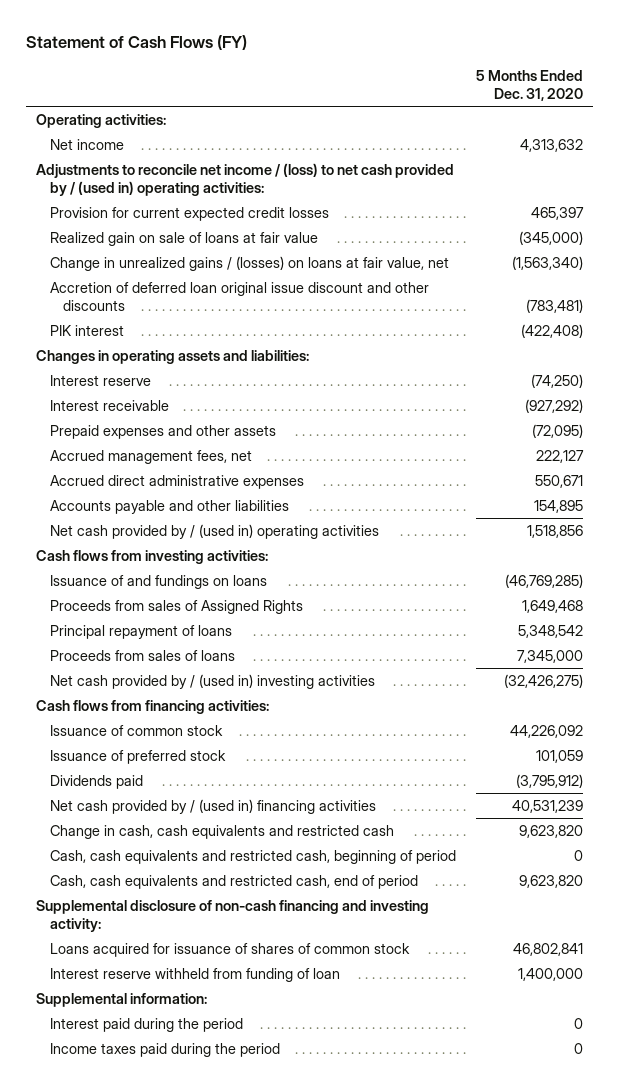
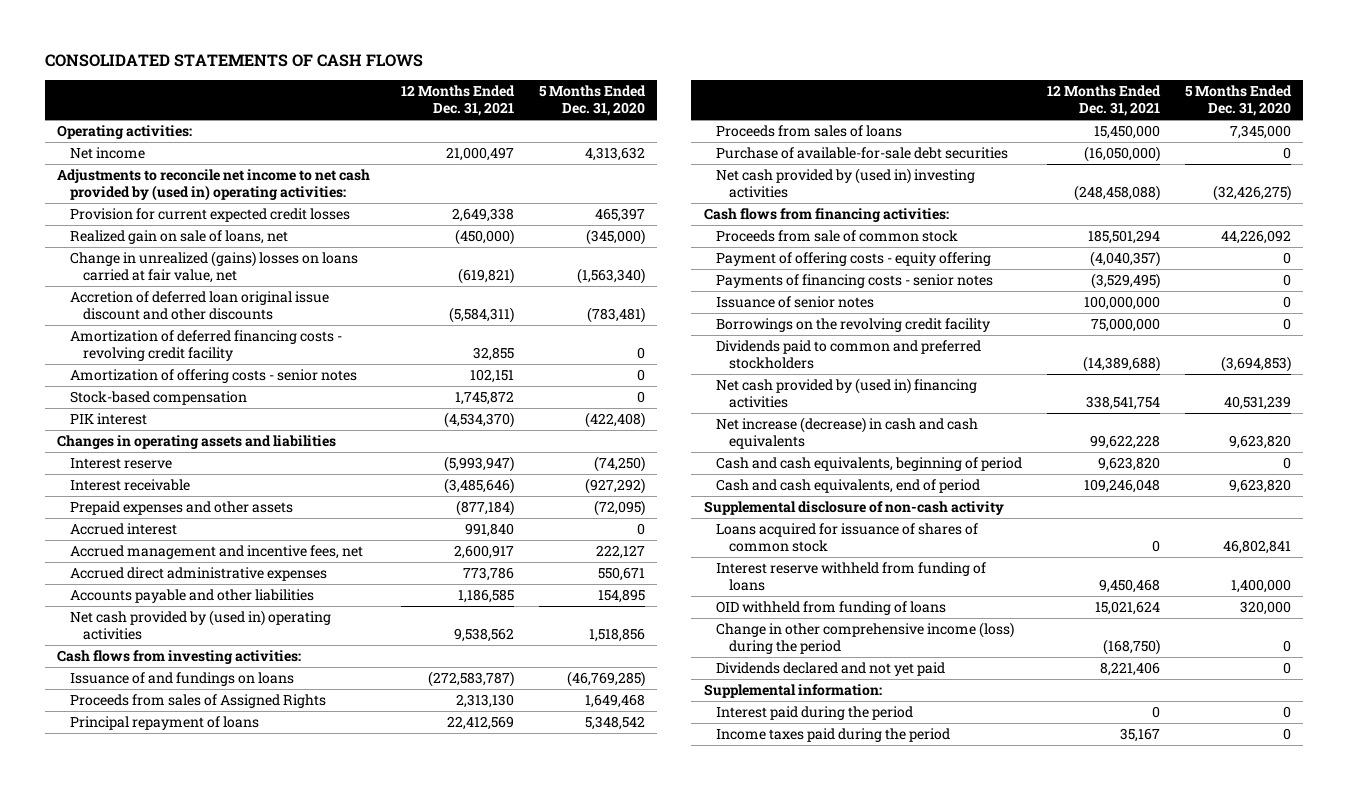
[25,35,247,51] Statement of Cash Flows (FY) -> [45,54,424,68] CONSOLIDATED STATEMENTS OF CASH FLOWS
none -> [400,85,515,117] 12 Months Ended Dec. 31, 2021
[35,163,454,196] Adjustments to reconcile net income / (loss) to net cash provided by / (used in) operating activities: -> [57,168,371,202] Adjustments to reconcile net income to net cash provided by (used in) operating activities:
[49,232,318,247] Realized gain on sale of loans at fair value -> [70,229,289,244] Realized gain on sale of loans, net
[49,256,449,272] Change in unrealized gains / (losses) on loans at fair value, net -> [70,250,359,284] Change in unrealized (gains) losses on loans carried at fair value, net
none -> [70,329,343,362] Amortization of deferred financing costs - revolving credit facility
none -> [70,368,358,383] Amortization of offering costs - senior notes
none -> [70,390,248,405] Stock-based compensation
[35,350,309,365] Changes in operating assets and liabilities: -> [57,434,337,449] Changes in operating assets and liabilities
none -> [70,522,178,535] Accrued interest
[49,450,252,465] Accrued management fees, net -> [70,544,364,559] Accrued management and incentive fees, net
[49,524,379,540] Net cash provided by / (used in) operating activities -> [70,609,332,641] Net cash provided by (used in) operating activities
none -> [716,146,1009,159] Purchase of available-for-sale debt securities
[49,674,375,690] Net cash provided by / (used in) investing activities -> [716,167,976,199] Net cash provided by (used in) investing activities
[49,750,226,765] Issuance of preferred stock -> none
[49,725,223,737] Issuance of common stock -> [716,229,959,242] Proceeds from sale of common stock
none -> [716,251,992,266] Payment of offering costs - equity offering
none -> [716,273,994,288] Payments of financing costs - senior notes
none -> [716,295,875,308] Issuance of senior notes
none -> [716,317,991,332] Borrowings on the revolving credit facility
[49,775,143,790] Dividends paid -> [716,339,982,370] Dividends paid to common and preferred stockholders
[515,774,583,789] (3,795,912) -> [1220,356,1291,373] (3,694,853)
[49,799,376,815] Net cash provided by / (used in) financing activities -> [716,377,978,409] Net cash provided by (used in) financing activities
[49,825,394,840] Change in cash, cash equivalents and restricted cash -> [716,416,979,450] Net increase (decrease) in cash and cash equivalents
[49,850,456,865] Cash, cash equivalents and restricted cash, beginning of period -> [716,456,1023,471] Cash and cash equivalents, beginning of period
[49,875,418,890] Cash, cash equivalents and restricted cash, end of period -> [716,478,981,493] Cash and cash equivalents, end of period
[35,900,429,932] Supplemental disclosure of non-cash financing and investing activity: -> [703,500,1004,515] Supplemental disclosure of non-cash activity
[49,968,340,983] Interest reserve withheld from funding of loan -> [716,561,987,592] Interest reserve withheld from funding of loans
none -> [716,600,947,615] OID withheld from funding of loans
none -> [716,621,1015,655] Change in other comprehensive income (loss) during the period
none -> [716,661,946,676] Dividends declared and not yet paid

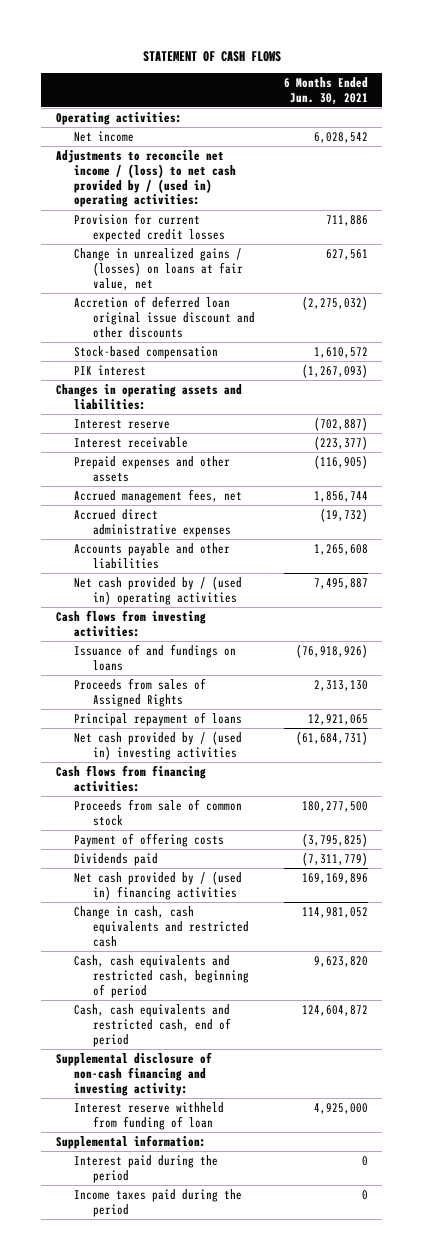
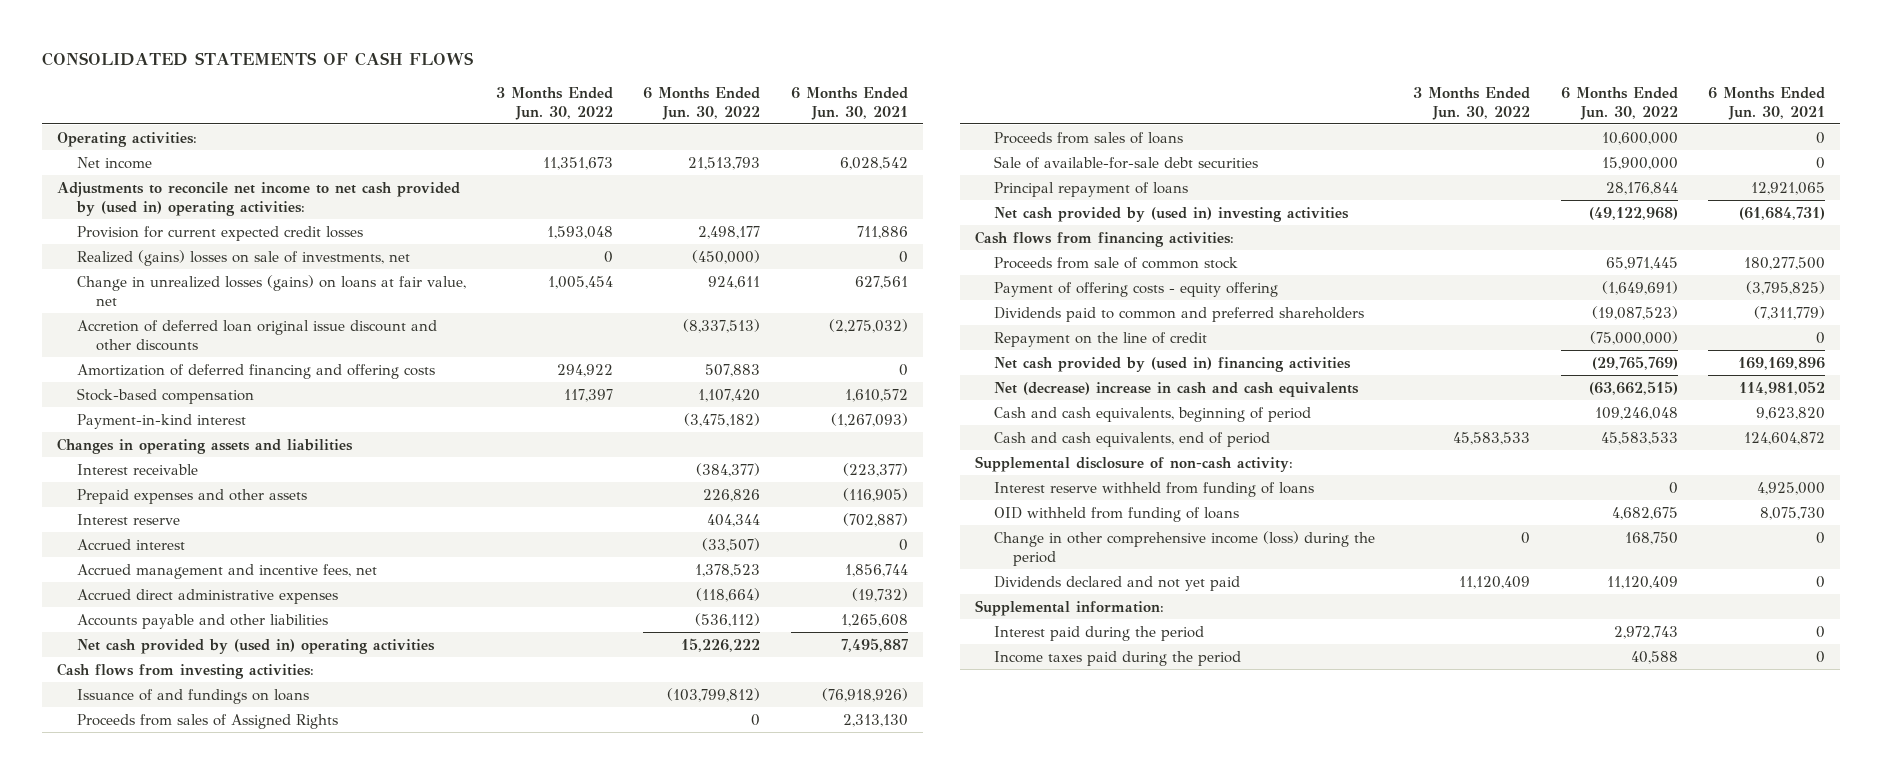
[142,50,281,62] STATEMENT OF CASH FLOWS -> [42,52,474,67] CONSOLIDATED STATEMENTS OF CASH FLOWS
none -> [496,86,614,120] 3 Months Ended Jun. 30, 2022
none -> [643,86,761,120] 6 Months Ended Jun. 30, 2022
[55,149,237,208] Adjustments to reconcile net income / (loss) to net cash provided by / (used in) operating activities: -> [57,181,461,216] Adjustments to reconcile net income to net cash provided by (used in) operating activities:
none -> [76,249,410,266] Realized (gains) losses on sale of investments, net
[74,247,243,290] Change in unrealized gains / (losses) on loans at fair value, net -> [76,274,466,306] Change in unrealized losses (gains) on loans at fair value, net
none -> [76,363,435,379] Amortization of deferred financing and offering costs
[74,364,147,376] PIK interest -> [76,413,246,429] Payment-in-kind interest
[55,383,242,410] Changes in operating assets and liabilities: -> [57,437,354,454] Changes in operating assets and liabilities
[74,418,171,429] Interest reserve -> [76,513,180,525] Interest reserve
none -> [76,538,185,550] Accrued interest
[74,488,243,503] Accrued management fees, net -> [76,563,377,579] Accrued management and incentive fees, net
[74,575,243,605] Net cash provided by / (used in) operating activities -> [76,638,435,654] Net cash provided by (used in) operating activities
none -> [994,131,1184,144] Proceeds from sales of loans
none -> [994,155,1259,169] Sale of available-for-sale debt securities
[74,730,243,760] Net cash provided by / (used in) investing activities -> [994,206,1350,222] Net cash provided by (used in) investing activities
[74,832,225,847] Payment of offering costs -> [994,281,1279,297] Payment of offering costs - equity offering
[74,852,159,866] Dividends paid -> [994,306,1365,322] Dividends paid to common and preferred shareholders
none -> [994,331,1208,347] Repayment on the line of credit
[74,870,243,900] Net cash provided by / (used in) financing activities -> [994,356,1352,372] Net cash provided by (used in) financing activities
[74,905,249,947] Change in cash, cash equivalents and restricted cash -> [994,381,1360,397] Net (decrease) increase in cash and cash equivalents
[74,954,249,998] Cash, cash equivalents and restricted cash, beginning of period -> [994,406,1312,422] Cash and cash equivalents, beginning of period
[74,1003,231,1047] Cash, cash equivalents and restricted cash, end of period -> [994,431,1271,447] Cash and cash equivalents, end of period
[55,1051,212,1096] Supplemental disclosure of non-cash financing and investing activity: -> [974,455,1293,472] Supplemental disclosure of non-cash activity:
[74,1101,225,1130] Interest reserve withheld from funding of loan -> [994,481,1315,497] Interest reserve withheld from funding of loans
none -> [994,506,1240,522] OID withheld from funding of loans
none -> [994,530,1376,566] Change in other comprehensive income (loss) during the period
none -> [994,575,1241,591] Dividends declared and not yet paid

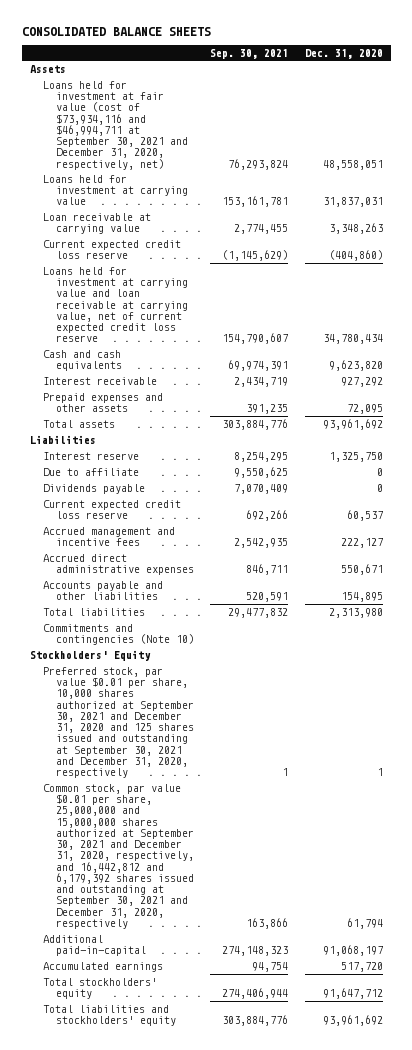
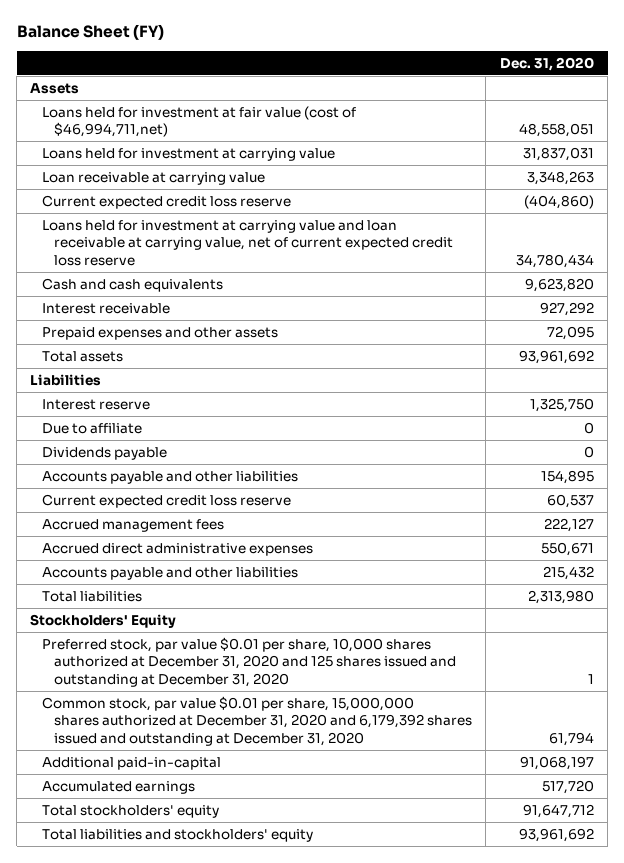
[21,26,211,36] CONSOLIDATED BALANCE SHEETS -> [16,24,164,41] Balance Sheet (FY)
[210,48,289,59] Sep. 30, 2021 -> none
[42,80,188,170] Loans held for investment at fair value (cost of $73,934,116 and $46,994,711 at September 30, 2021 and December 31, 2020, respectively, net) -> [42,105,357,138] Loans held for investment at fair value (cost of $46,994,711,net)
[42,580,163,601] Accounts payable and other liabilities -> [42,470,299,484] Accounts payable and other liabilities
[42,526,175,547] Accrued management and incentive fees -> [42,518,225,532] Accrued management fees
none -> [42,566,299,580] Accounts payable and other liabilities
[42,623,194,646] Commitments and contingencies (Note 10) -> none
[42,666,194,779] Preferred stock, par value $0.01 per share, 10,000 shares authorized at September 30, 2021 and December 31, 2020 and 125 shares issued and outstanding at September 30, 2021 and December 31, 2020, respectively -> [42,636,457,687] Preferred stock, par value $0.01 per share, 10,000 shares authorized at December 31, 2020 and 125 shares issued and outstanding at December 31, 2020
[42,783,194,929] Common stock, par value $0.01 per share, 25,000,000 and 15,000,000 shares authorized at September 30, 2021 and December 31, 2020, respectively, and 16,442,812 and 6,179,392 shares issued and outstanding at September 30, 2021 and December 31, 2020, respectively -> [42,695,473,746] Common stock, par value $0.01 per share, 15,000,000 shares authorized at December 31, 2020 and 6,179,392 shares issued and outstanding at December 31, 2020

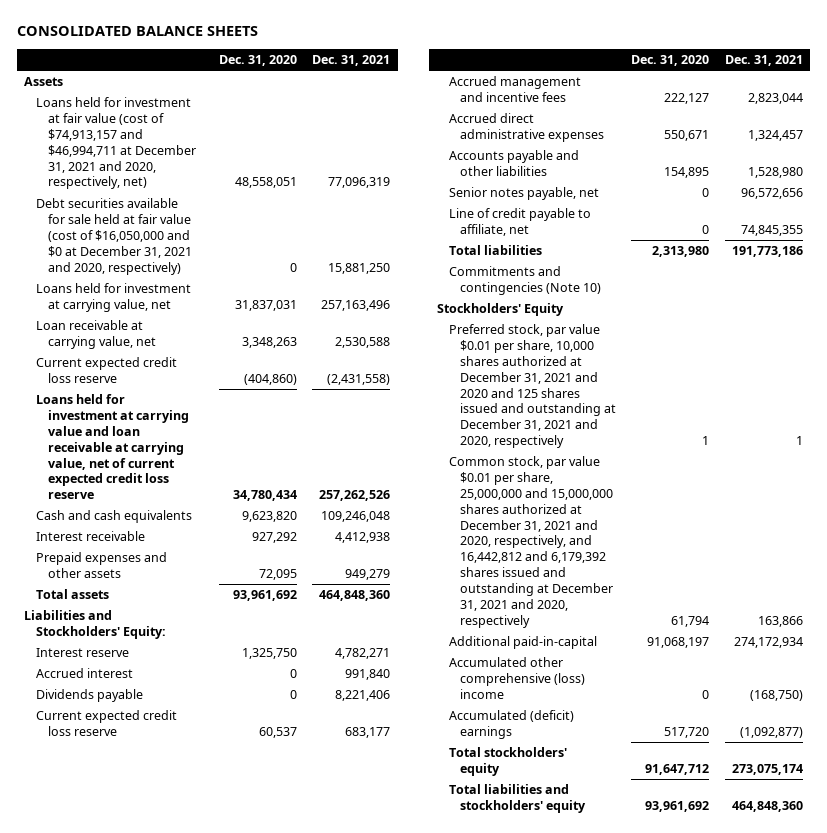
[16,24,164,41] Balance Sheet (FY) -> [16,26,258,37] CONSOLIDATED BALANCE SHEETS
none -> [312,55,391,67] Dec. 31, 2021
[42,105,357,138] Loans held for investment at fair value (cost of $46,994,711,net) -> [36,97,196,190] Loans held for investment at fair value (cost of $74,913,157 and $46,994,711 at December 31, 2021 and 2020, respectively, net)
none -> [36,198,192,275] Debt securities available for sale held at fair value (cost of $16,050,000 and $0 at December 31, 2021 and 2020, respectively)
[42,147,336,161] Loans held for investment at carrying value -> [36,283,192,313] Loans held for investment at carrying value, net
[42,171,266,185] Loan receivable at carrying value -> [36,320,156,350] Loan receivable at carrying value, net
[30,373,102,386] Liabilities -> none
none -> [24,610,167,640] Liabilities and Stockholders' Equity:
[42,422,143,434] Due to affiliate -> none
none -> [36,668,134,679] Accrued interest
[42,518,225,532] Accrued management fees -> [448,76,581,103] Accrued management and incentive fees
[42,566,299,580] Accounts payable and other liabilities -> none
[42,470,299,484] Accounts payable and other liabilities -> [448,150,579,177] Accounts payable and other liabilities
none -> [448,187,599,201] Senior notes payable, net
none -> [448,208,591,237] Line of credit payable to affiliate, net
none -> [448,266,602,296] Commitments and contingencies (Note 10)
[42,636,457,687] Preferred stock, par value $0.01 per share, 10,000 shares authorized at December 31, 2020 and 125 shares issued and outstanding at December 31, 2020 -> [448,324,617,449] Preferred stock, par value $0.01 per share, 10,000 shares authorized at December 31, 2021 and 2020 and 125 shares issued and outstanding at December 31, 2021 and 2020, respectively
[42,695,473,746] Common stock, par value $0.01 per share, 15,000,000 shares authorized at December 31, 2020 and 6,179,392 shares issued and outstanding at December 31, 2020 -> [448,456,614,628] Common stock, par value $0.01 per share, 25,000,000 and 15,000,000 shares authorized at December 31, 2021 and 2020, respectively, and 16,442,812 and 6,179,392 shares issued and outstanding at December 31, 2021 and 2020, respectively
none -> [448,657,586,699] Accumulated other comprehensive (loss) income
[42,780,196,794] Accumulated earnings -> [448,710,574,740] Accumulated (deficit) earnings

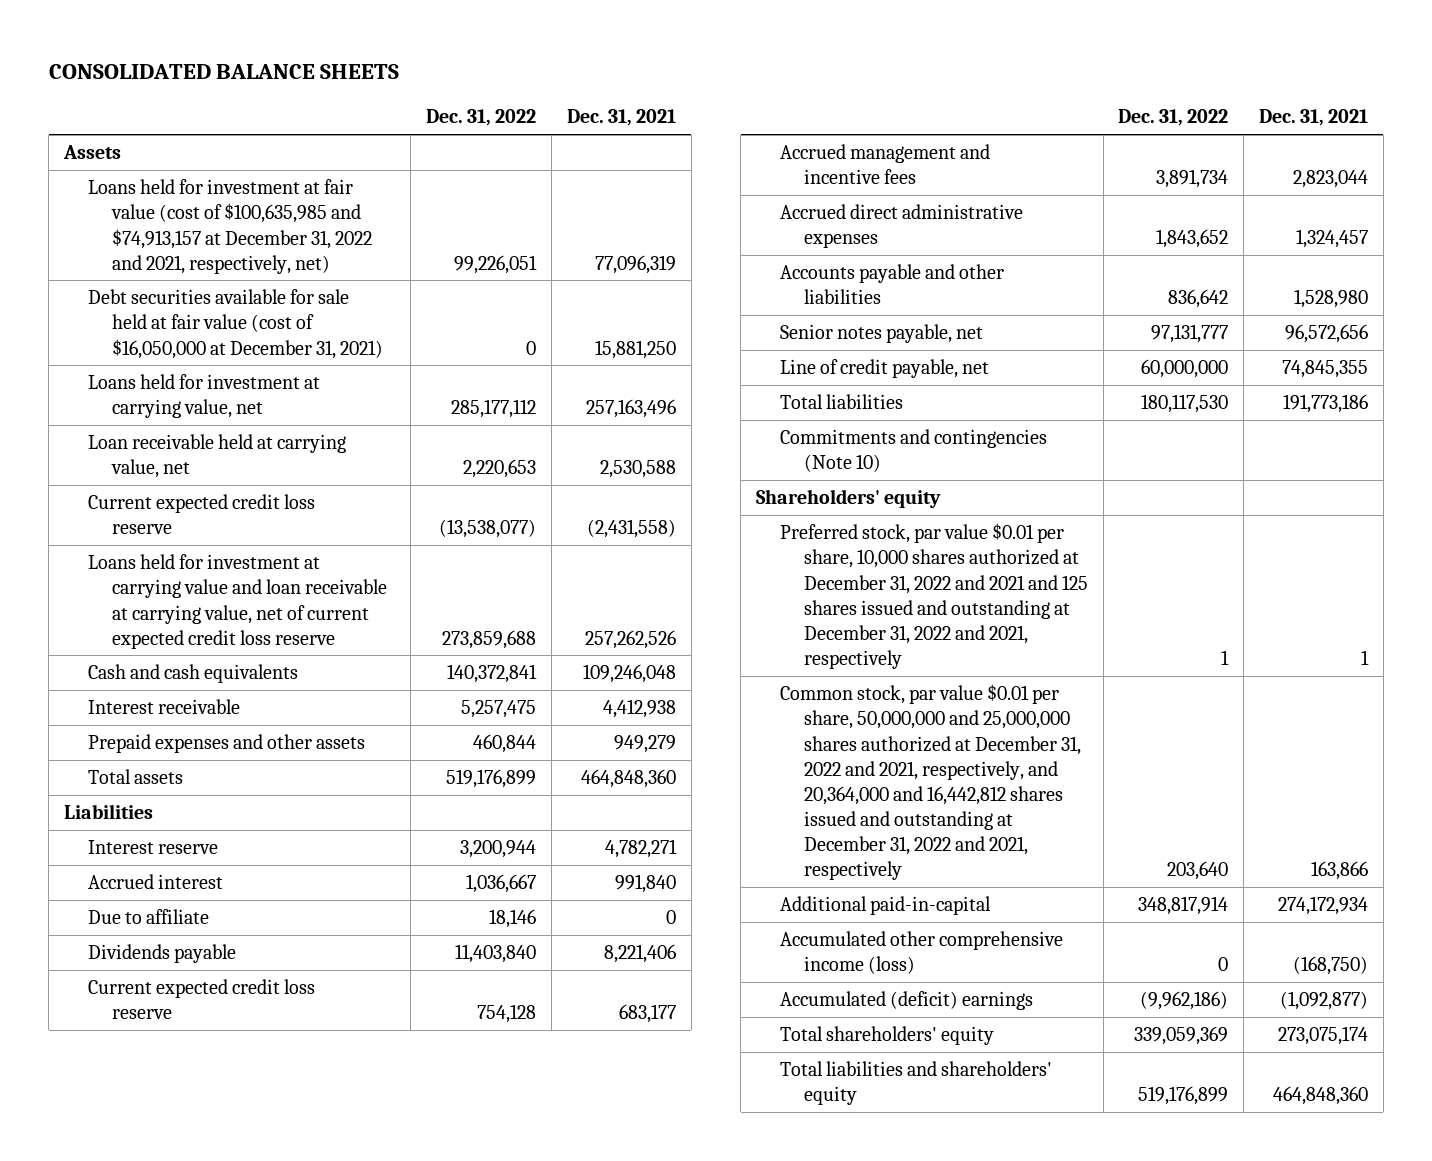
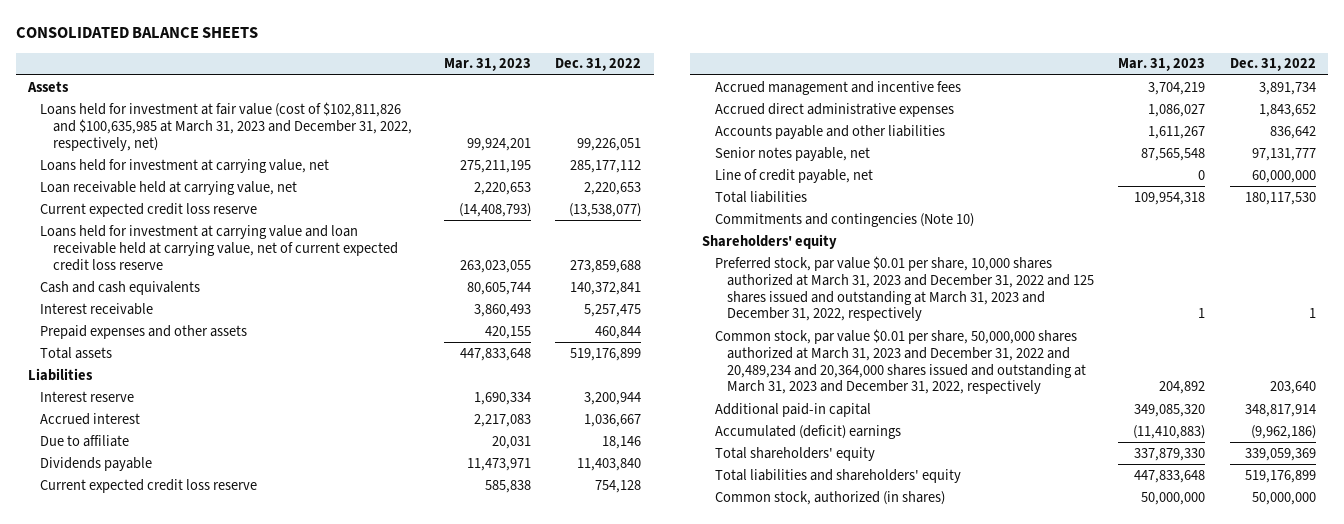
[566,109,676,127] Dec. 31, 2021 -> none
none -> [443,58,531,72] Mar. 31, 2023
[87,289,383,359] Debt securities available for sale held at fair value (cost of $16,050,000 at December 31, 2021) -> none
[87,179,372,274] Loans held for investment at fair value (cost of $100,635,985 and $74,913,157 at December 31, 2022 and 2021, respectively, net) -> [40,101,412,151] Loans held for investment at fair value (cost of $102,811,826 and $100,635,985 at March 31, 2023 and December 31, 2022, respectively, net)
[87,554,387,649] Loans held for investment at carrying value and loan receivable at carrying value, net of current expected credit loss reserve -> [40,224,398,271] Loans held for investment at carrying value and loan receivable held at carrying value, net of current expected credit loss reserve
[779,931,1063,975] Accumulated other comprehensive income (loss) -> none
[779,523,1088,669] Preferred stock, par value $0.01 per share, 10,000 shares authorized at December 31, 2022 and 2021 and 125 shares issued and outstanding at December 31, 2022 and 2021, respectively -> [714,255,1094,322] Preferred stock, par value $0.01 per share, 10,000 shares authorized at March 31, 2023 and December 31, 2022 and 125 shares issued and outstanding at March 31, 2023 and December 31, 2022, respectively
[779,684,1081,881] Common stock, par value $0.01 per share, 50,000,000 and 25,000,000 shares authorized at December 31, 2022 and 2021, respectively, and 20,364,000 and 16,442,812 shares issued and outstanding at December 31, 2022 and 2021, respectively -> [714,328,1086,395] Common stock, par value $0.01 per share, 50,000,000 shares authorized at March 31, 2023 and December 31, 2022 and 20,489,234 and 20,364,000 shares issued and outstanding at March 31, 2023 and December 31, 2022, respectively
[779,896,991,916] Additional paid-in-capital -> [714,402,871,417] Additional paid-in capital
none -> [714,490,945,505] Common stock, authorized (in shares)

